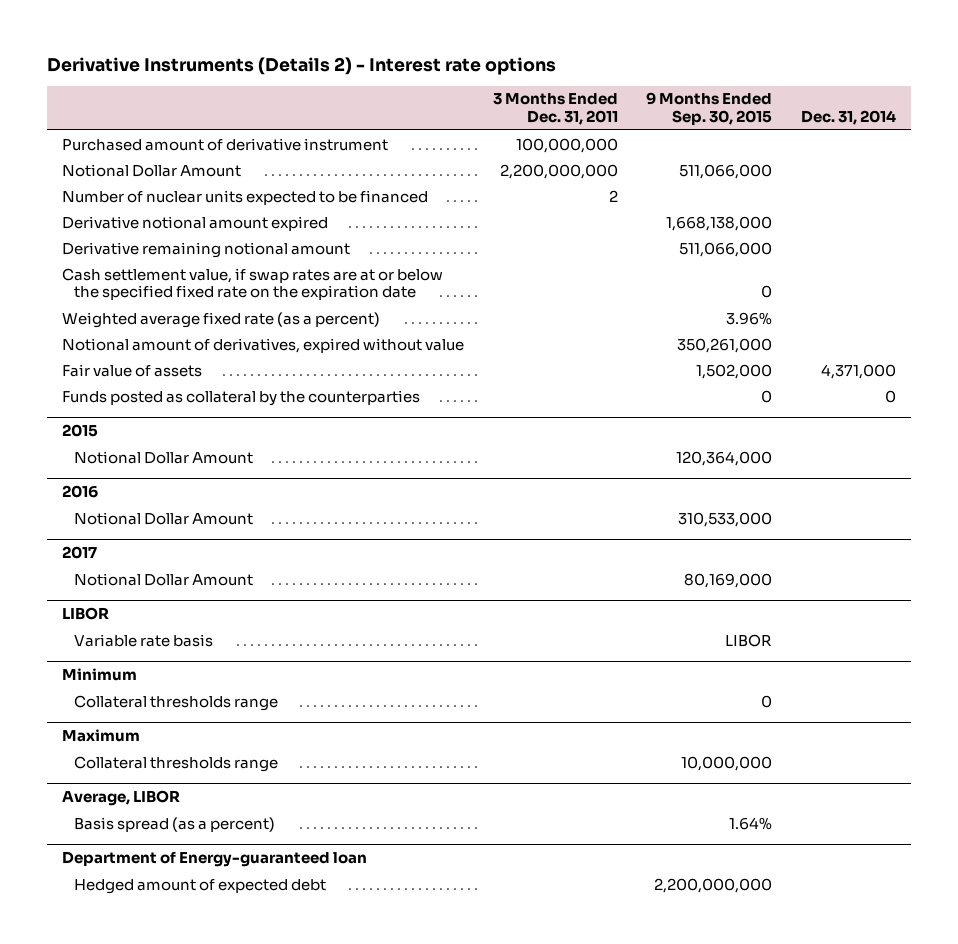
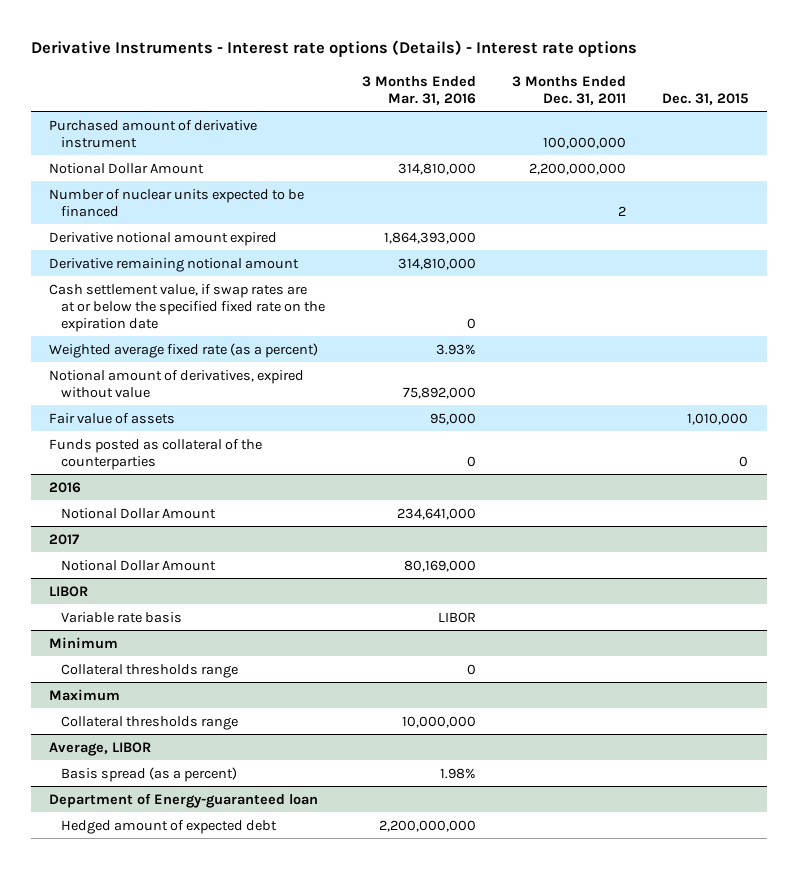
[47,56,557,75] Derivative Instruments (Details 2) - Interest rate options -> [30,40,637,58] Derivative Instruments - Interest rate options (Details) - Interest rate options
[646,92,773,126] 9 Months Ended Sep. 30, 2015 -> none
[801,110,897,126] Dec. 31, 2014 -> none
none -> [361,75,476,105] 3 Months Ended Mar. 31, 2016
none -> [662,92,749,105] Dec. 31, 2015
[61,424,98,438] 2015 -> none
[74,450,254,464] Notional Dollar Amount -> none
[61,389,420,406] Funds posted as collateral by the counterparties -> [48,438,262,470] Funds posted as collateral of the counterparties

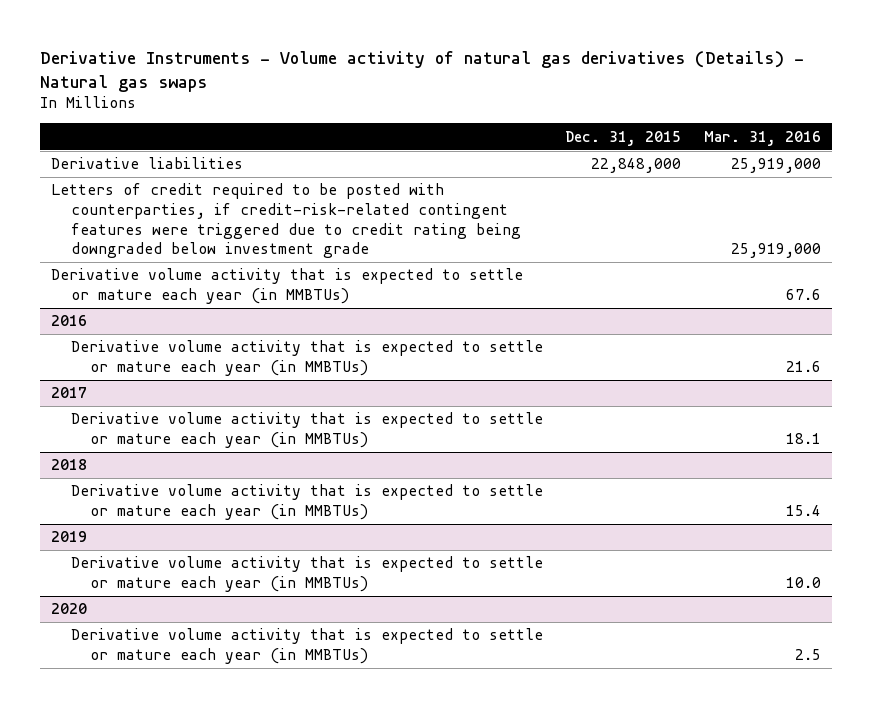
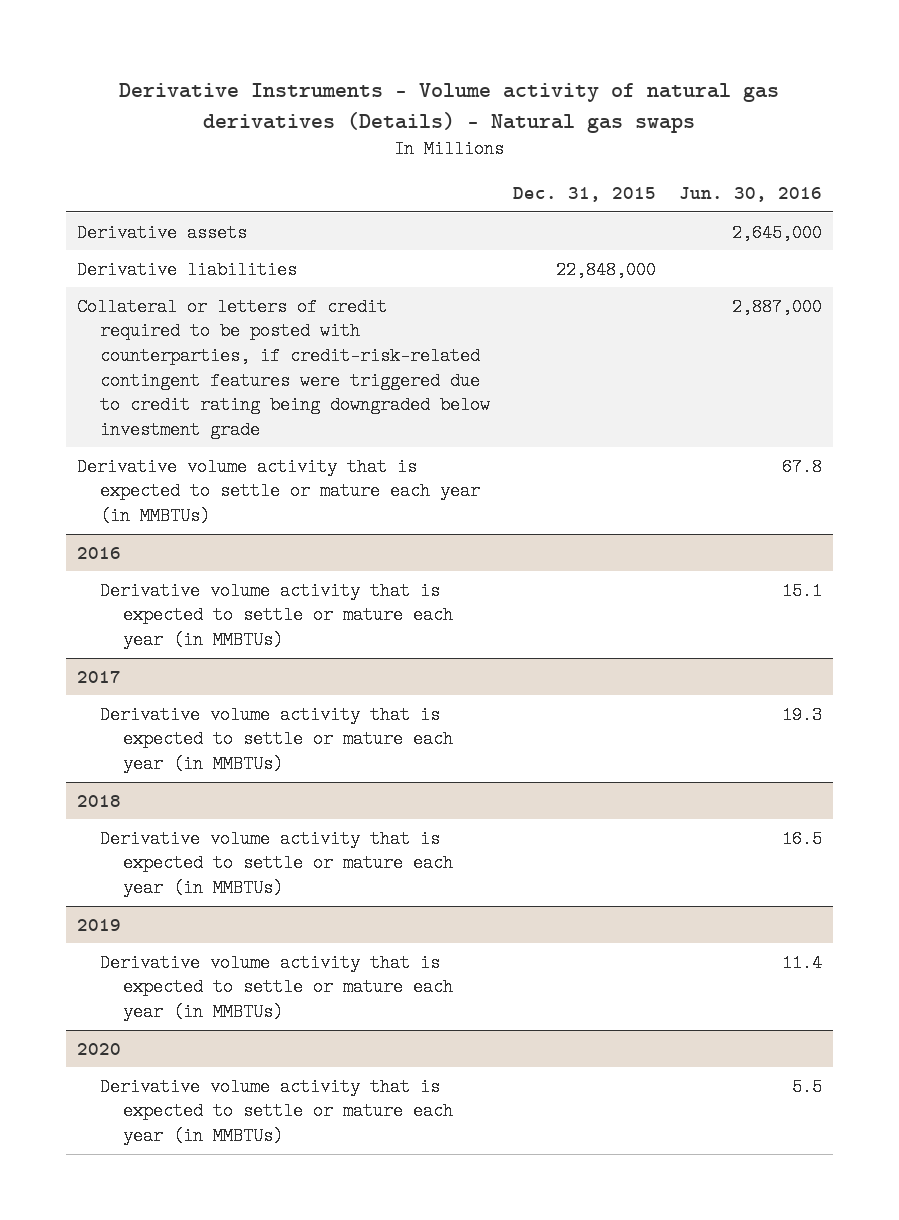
[704,130,822,146] Mar. 31, 2016 -> none
none -> [678,187,822,203] Jun. 30, 2016
none -> [77,223,248,242] Derivative assets
[51,183,521,259] Letters of credit required to be posted with counterparties, if credit-risk-related contingent features were triggered due to credit rating being downgraded below investment grade -> [77,297,490,439] Collateral or letters of credit required to be posted with counterparties, if credit-risk-related contingent features were triggered due to credit rating being downgraded below investment grade

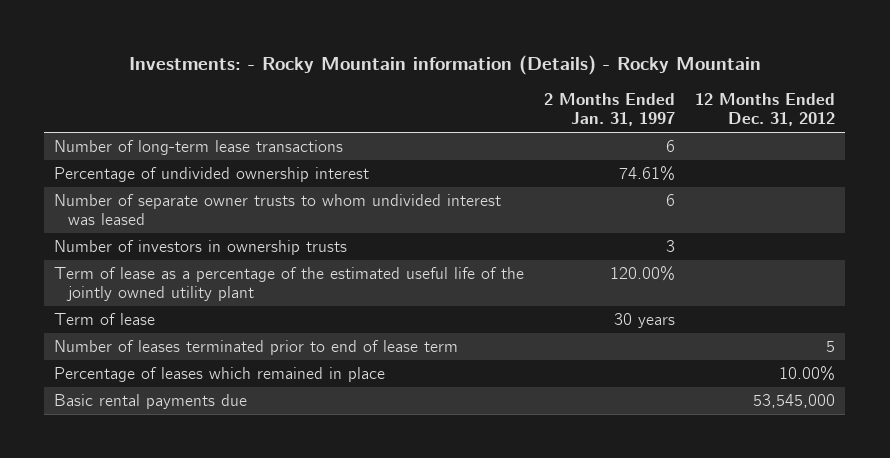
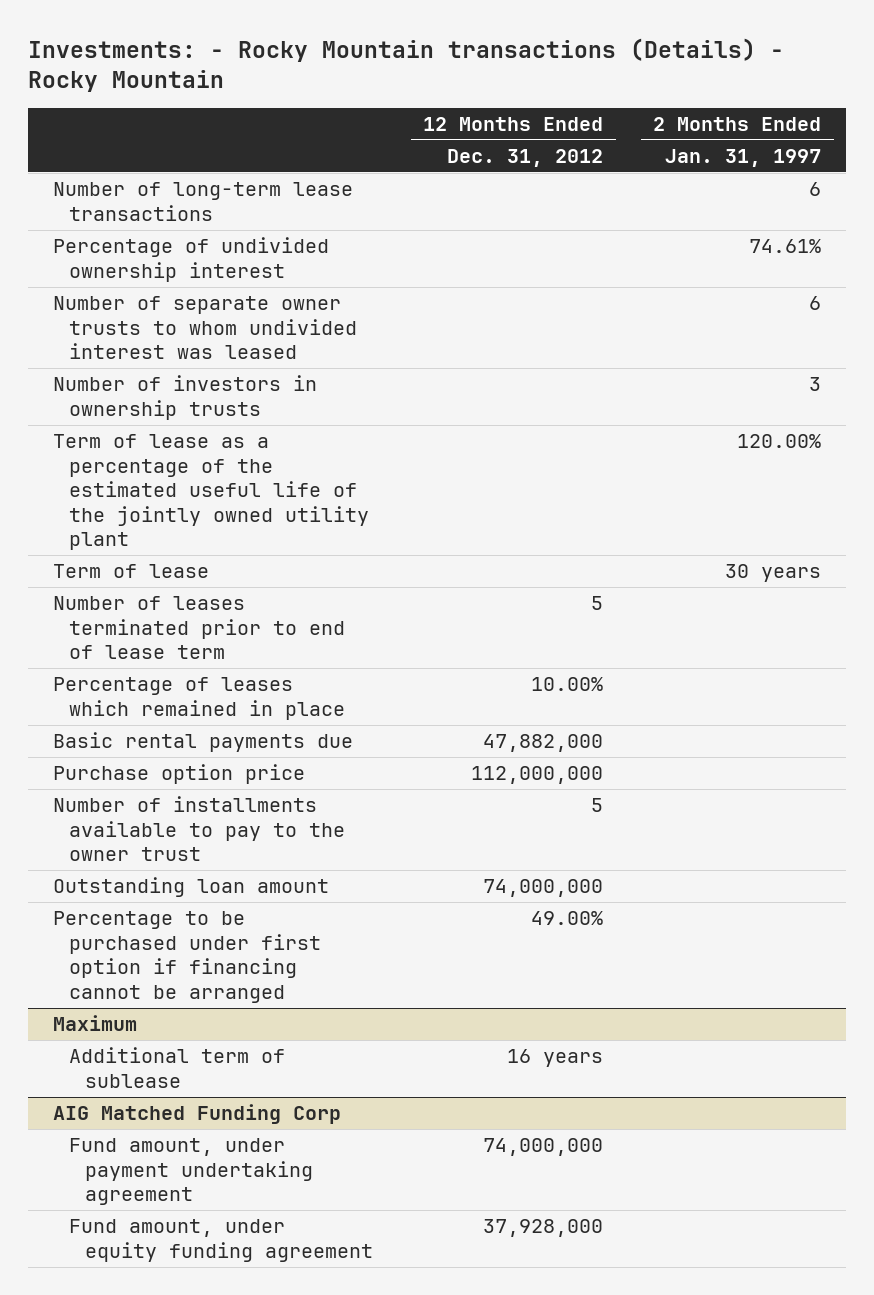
[128,54,761,75] Investments: - Rocky Mountain information (Details) - Rocky Mountain -> [27,37,784,93] Investments: - Rocky Mountain transactions (Details) - Rocky Mountain
[753,394,836,409] 53,545,000 -> [483,734,604,753] 47,882,000
none -> [52,764,305,785] Purchase option price
none -> [52,796,345,862] Number of installments available to pay to the owner trust
none -> [52,877,329,898] Outstanding loan amount
none -> [52,911,321,1003] Percentage to be purchased under first option if financing cannot be arranged
none -> [52,1015,137,1032] Maximum
none -> [68,1047,285,1088] Additional term of sublease
none -> [52,1104,341,1125] AIG Matched Funding Corp
none -> [68,1138,314,1206] Fund amount, under payment undertaking agreement
none -> [68,1219,374,1262] Fund amount, under equity funding agreement

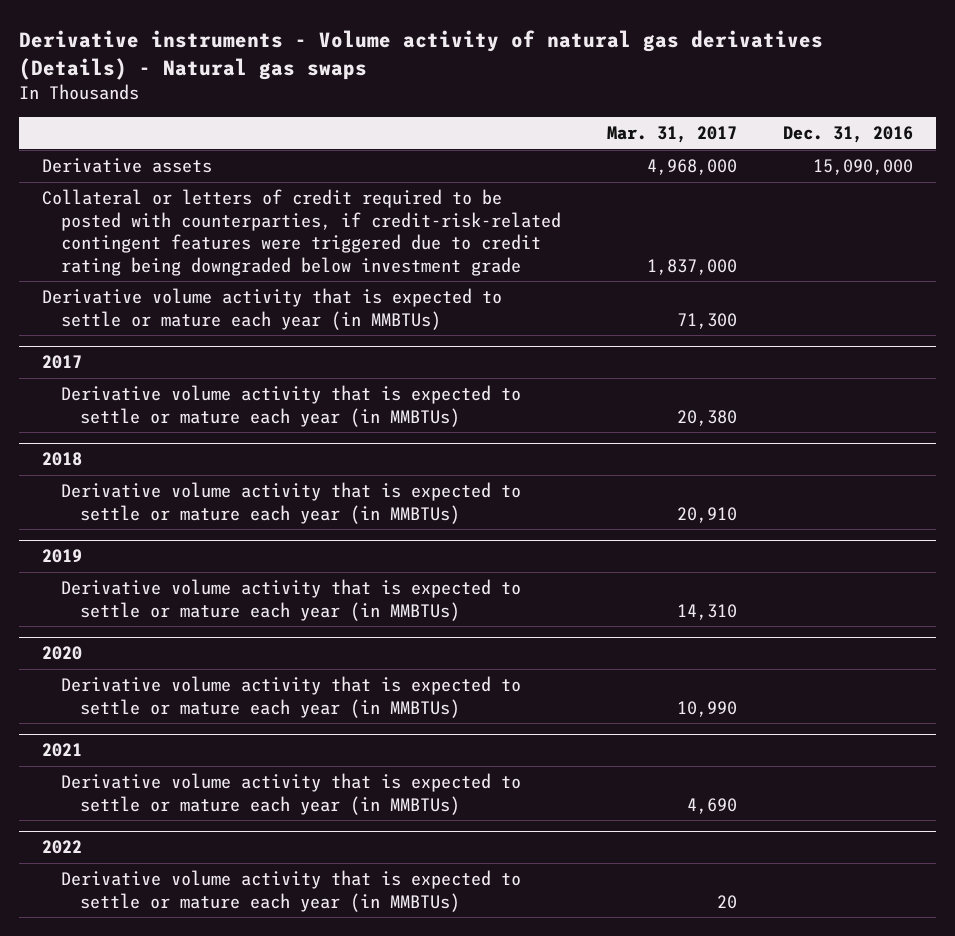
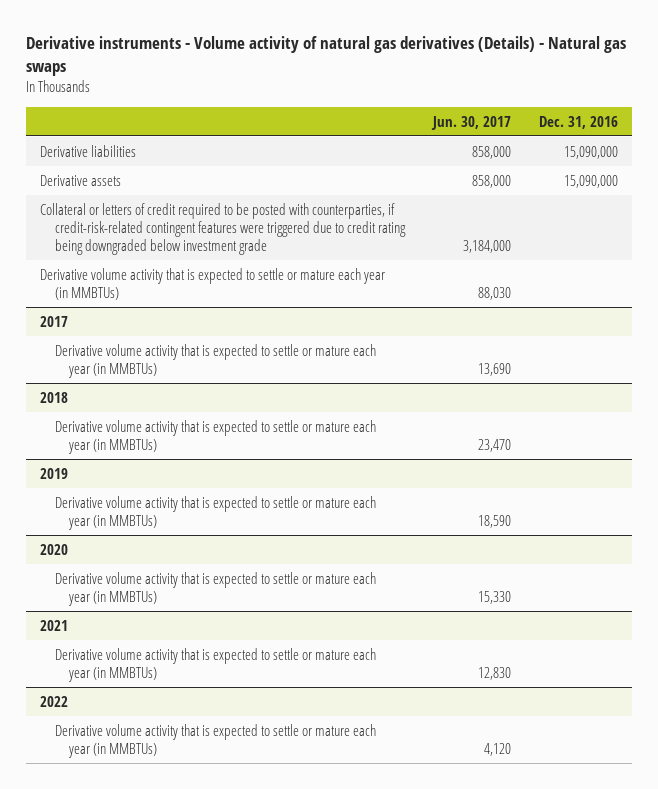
[607,126,738,144] Mar. 31, 2017 -> none
none -> [430,115,511,130] Jun. 30, 2017
none -> [40,144,137,157] Derivative liabilities

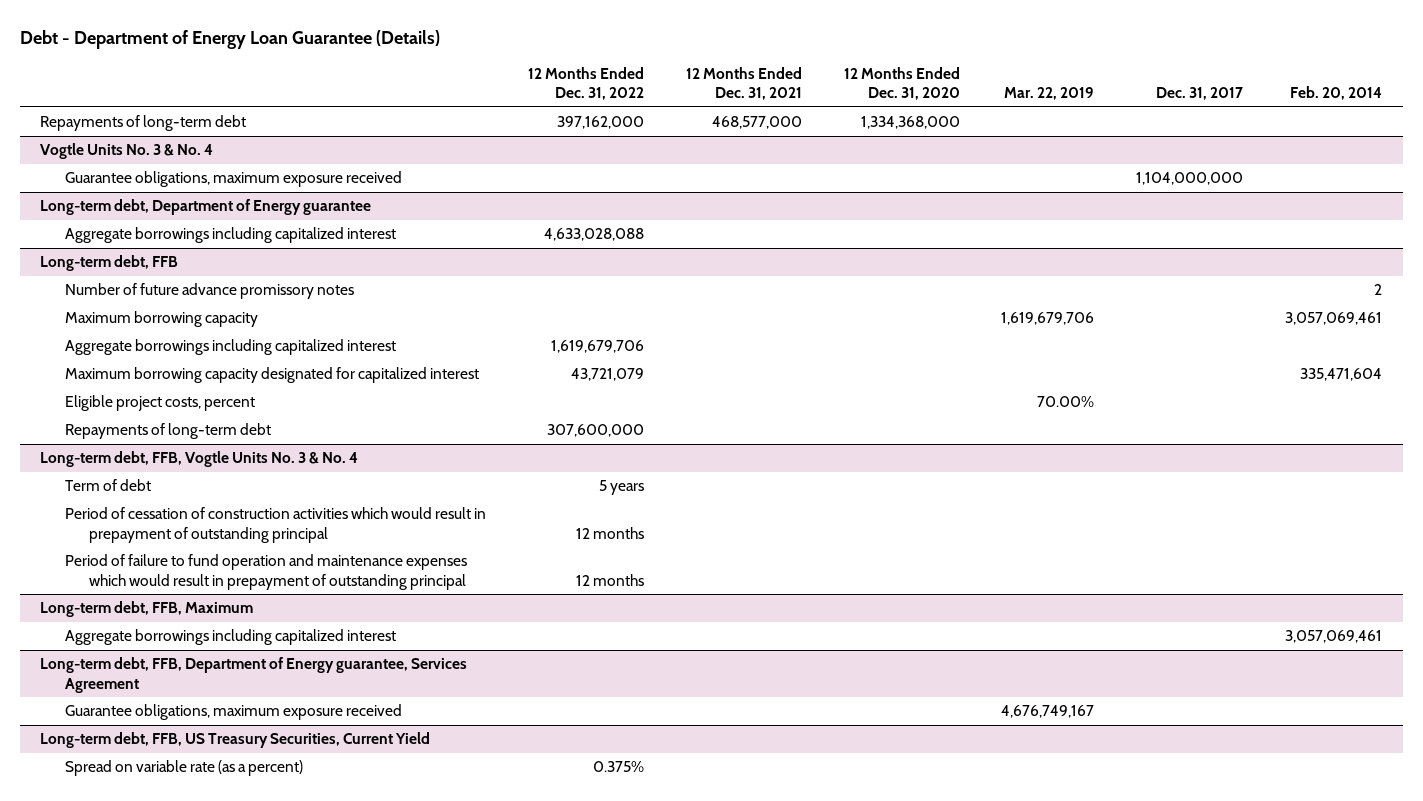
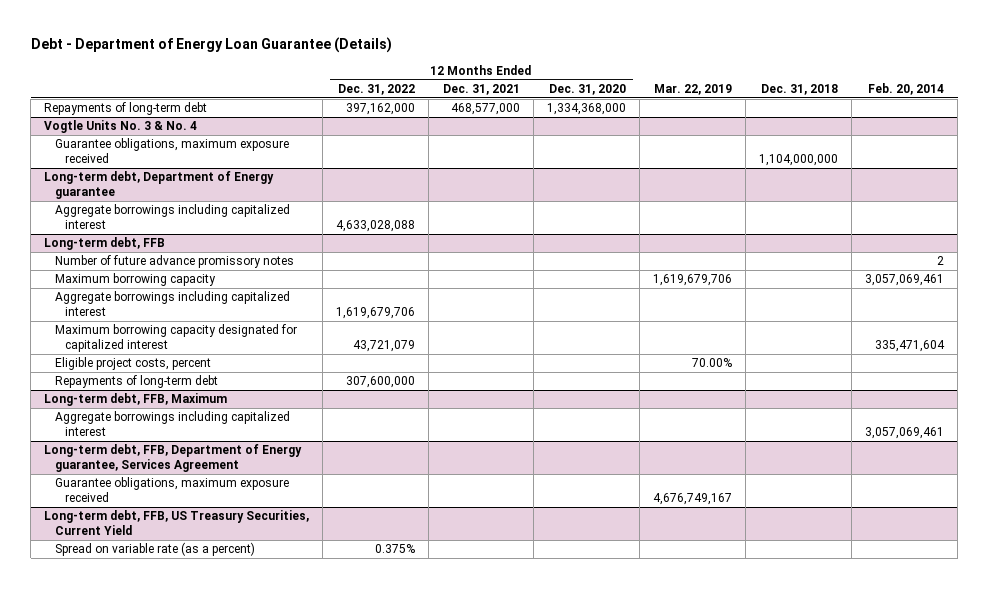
[1156,86,1244,100] Dec. 31, 2017 -> none
none -> [761,83,839,95] Dec. 31, 2018
[40,451,359,468] Long-term debt, FFB, Vogtle Units No. 3 & No. 4 -> none
[64,479,151,492] Term of debt -> none
[64,507,486,543] Period of cessation of construction activities which would result in prepayment of outstanding principal -> none
[64,554,467,590] Period of failure to fund operation and maintenance expenses which would result in prepayment of outstanding principal -> none

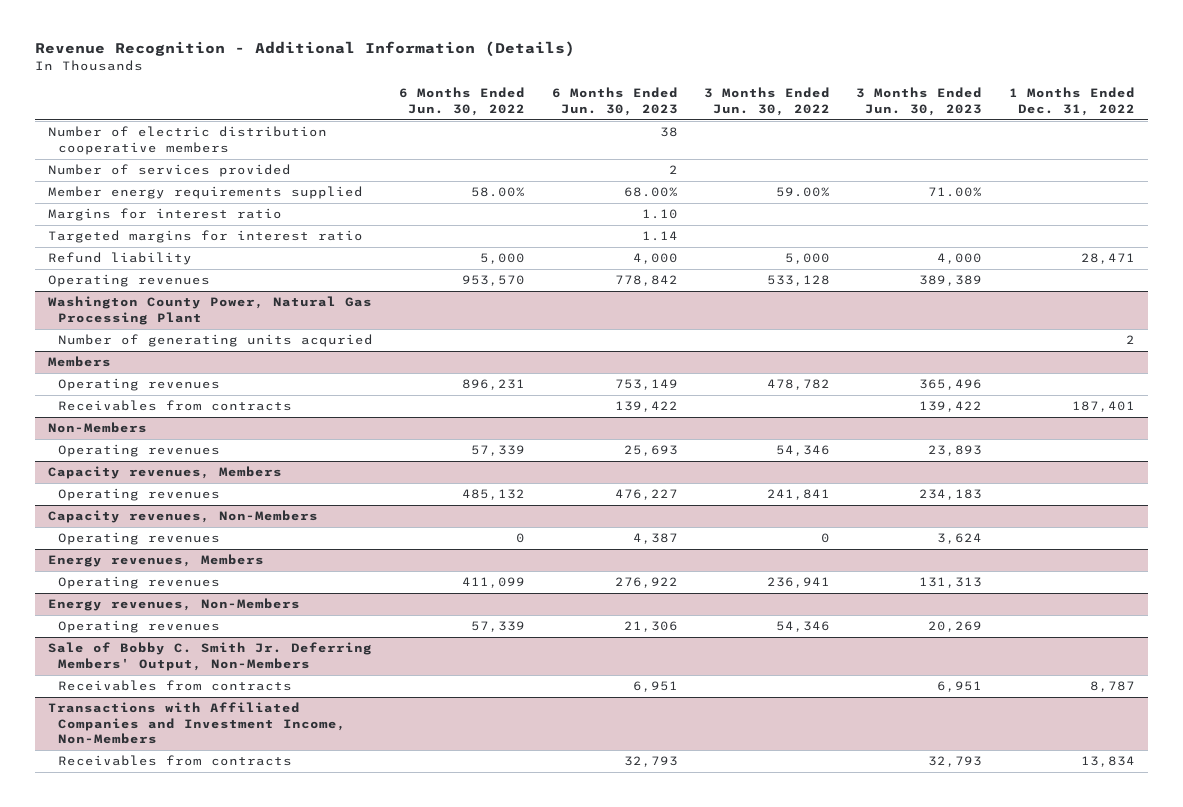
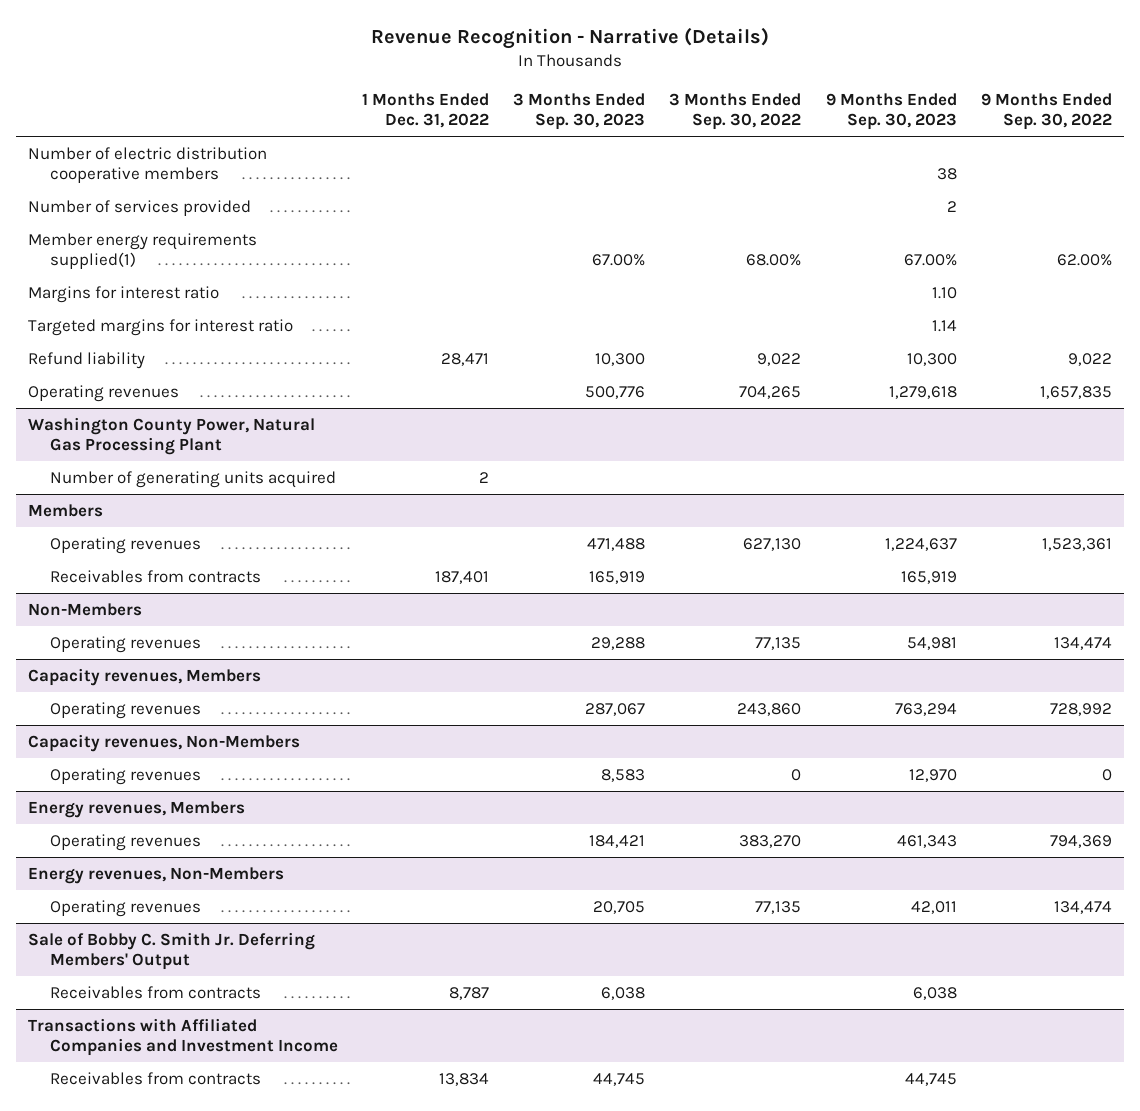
[34,41,575,58] Revenue Recognition - Additional Information (Details) -> [371,26,770,49] Revenue Recognition - Narrative (Details)
[399,87,526,116] 6 Months Ended Jun. 30, 2022 -> none
[551,87,678,116] 6 Months Ended Jun. 30, 2023 -> none
[703,87,830,116] 3 Months Ended Jun. 30, 2022 -> none
[856,87,983,116] 3 Months Ended Jun. 30, 2023 -> none
none -> [513,93,646,130] 3 Months Ended Sep. 30, 2023
none -> [669,93,802,130] 3 Months Ended Sep. 30, 2022
none -> [825,93,957,130] 9 Months Ended Sep. 30, 2023
none -> [980,93,1112,130] 9 Months Ended Sep. 30, 2022
[47,186,363,200] Member energy requirements supplied -> [28,232,258,269] Member energy requirements supplied(1)
[57,334,373,348] Number of generating units acquried -> [49,470,336,488] Number of generating units acquired
[47,642,372,671] Sale of Bobby C. Smith Jr. Deferring Members' Output, Non-Members -> [28,931,316,970] Sale of Bobby C. Smith Jr. Deferring Members' Output
[47,702,346,745] Transactions with Affiliated Companies and Investment Income, Non-Members -> [28,1017,338,1056] Transactions with Affiliated Companies and Investment Income

